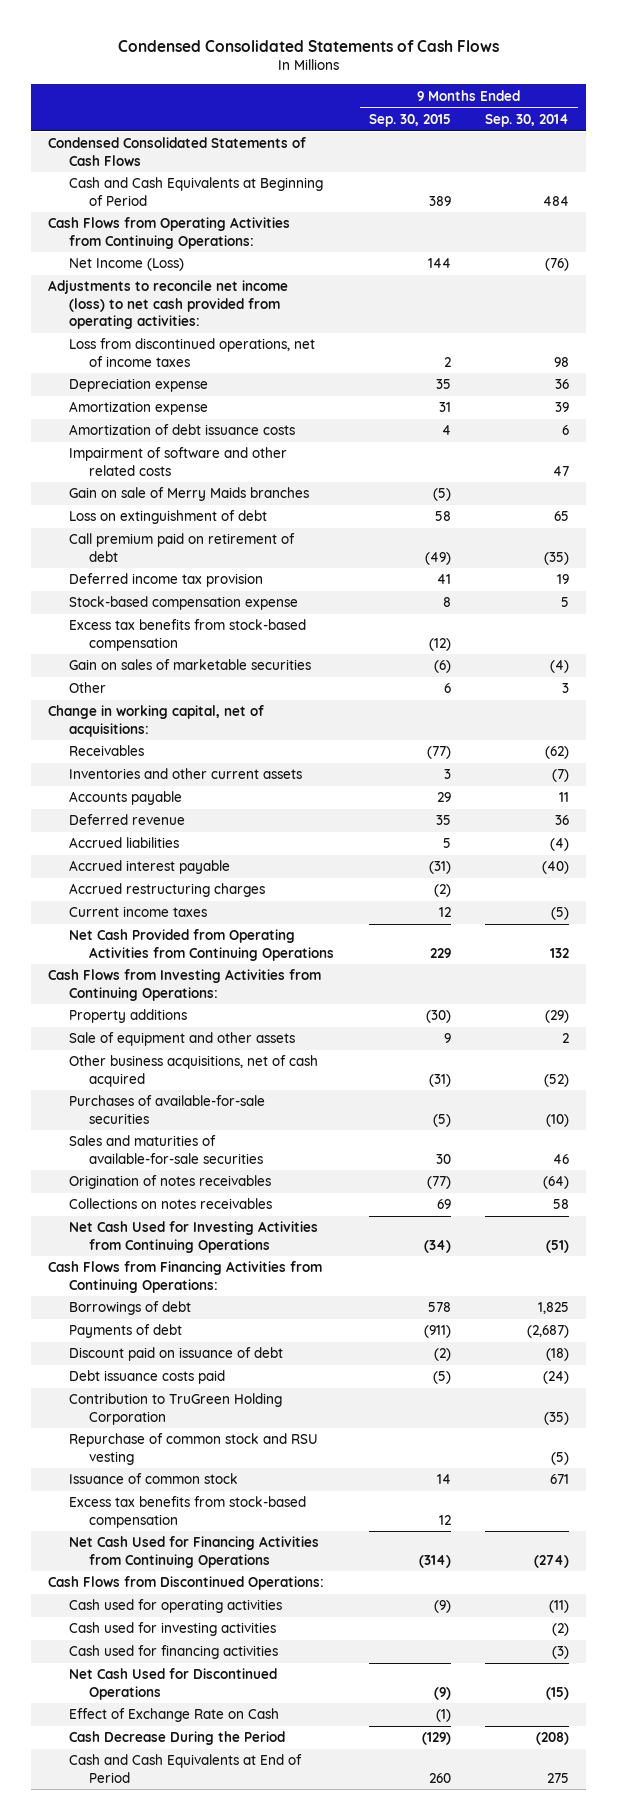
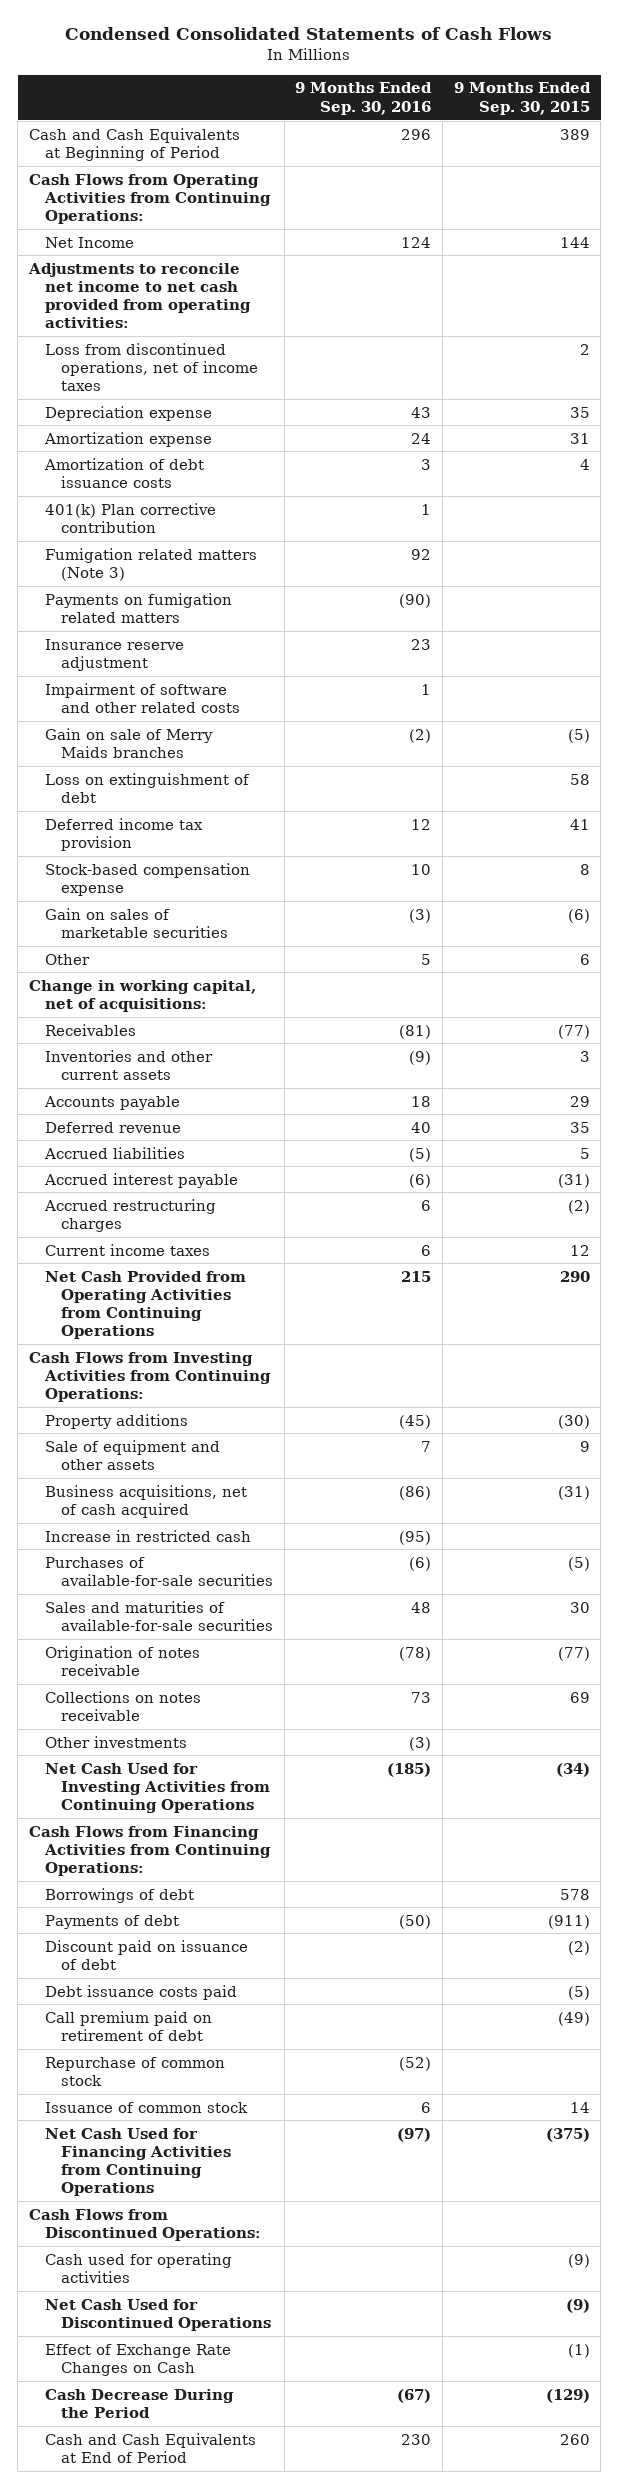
[485,113,570,127] Sep. 30, 2014 -> none
none -> [295,82,433,115] 9 Months Ended Sep. 30, 2016
[48,137,307,166] Condensed Consolidated Statements of Cash Flows -> none
[68,258,184,272] Net Income (Loss) -> [44,236,134,248] Net Income
[48,280,289,329] Adjustments to reconcile net income (loss) to net cash provided from operating activities: -> [27,262,251,329] Adjustments to reconcile net income to net cash provided from operating activities:
none -> [44,502,216,533] 401(k) Plan corrective contribution
none -> [44,547,257,581] Fumigation related matters (Note 3)
none -> [44,592,232,623] Payments on fumigation related matters
none -> [44,638,184,671] Insurance reserve adjustment
[68,619,306,651] Excess tax benefits from stock-based compensation -> none
[429,947,451,958] 229 -> [559,1270,590,1282] 290
[68,1055,318,1087] Other business acquisitions, net of cash acquired -> [44,1484,247,1518] Business acquisitions, net of cash acquired
none -> [44,1529,251,1542] Increase in restricted cash
[68,1175,271,1190] Origination of notes receivables -> [44,1645,200,1676] Origination of notes receivable
[68,1198,272,1210] Collections on notes receivables -> [44,1690,201,1721] Collections on notes receivable
none -> [44,1735,187,1748] Other investments
[68,1393,282,1425] Contribution to TruGreen Holding Corporation -> none
[68,533,295,562] Call premium paid on retirement of debt -> [44,2010,212,2041] Call premium paid on retirement of debt
[68,1433,318,1465] Repurchase of common stock and RSU vesting -> [44,2056,225,2086] Repurchase of common stock
[68,1496,306,1528] Excess tax benefits from stock-based compensation -> none
[418,1554,451,1568] (314) -> [545,2127,590,2142] (375)
[68,1622,276,1637] Cash used for investing activities -> none
[68,1645,278,1660] Cash used for financing activities -> none
[68,1708,279,1723] Effect of Exchange Rate on Cash -> [44,2343,231,2376] Effect of Exchange Rate Changes on Cash

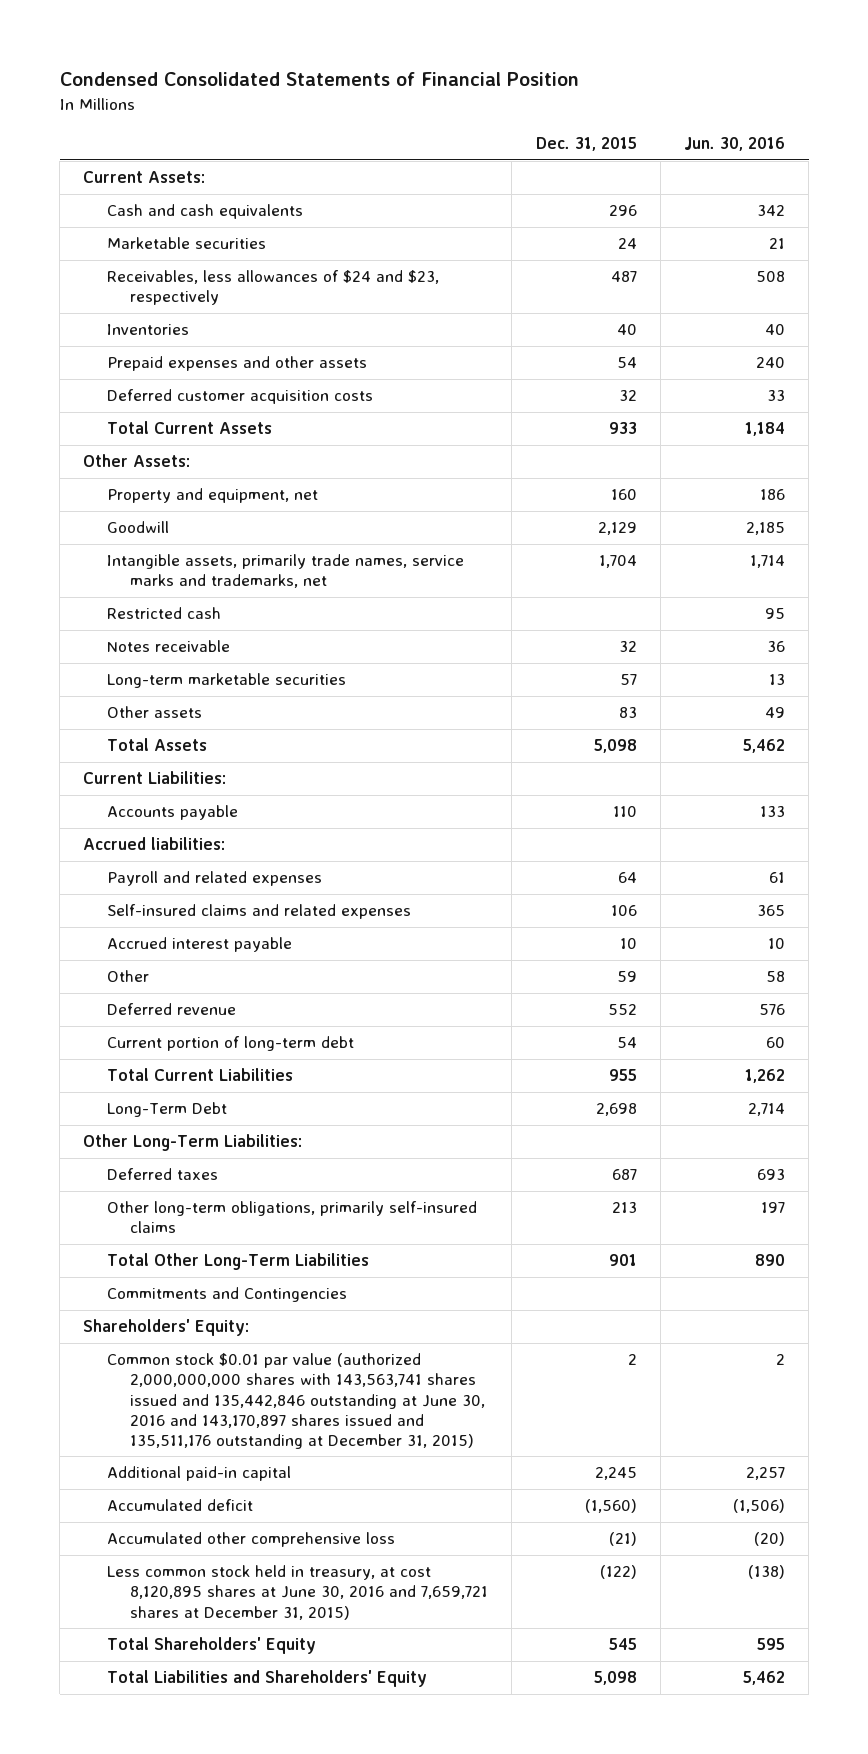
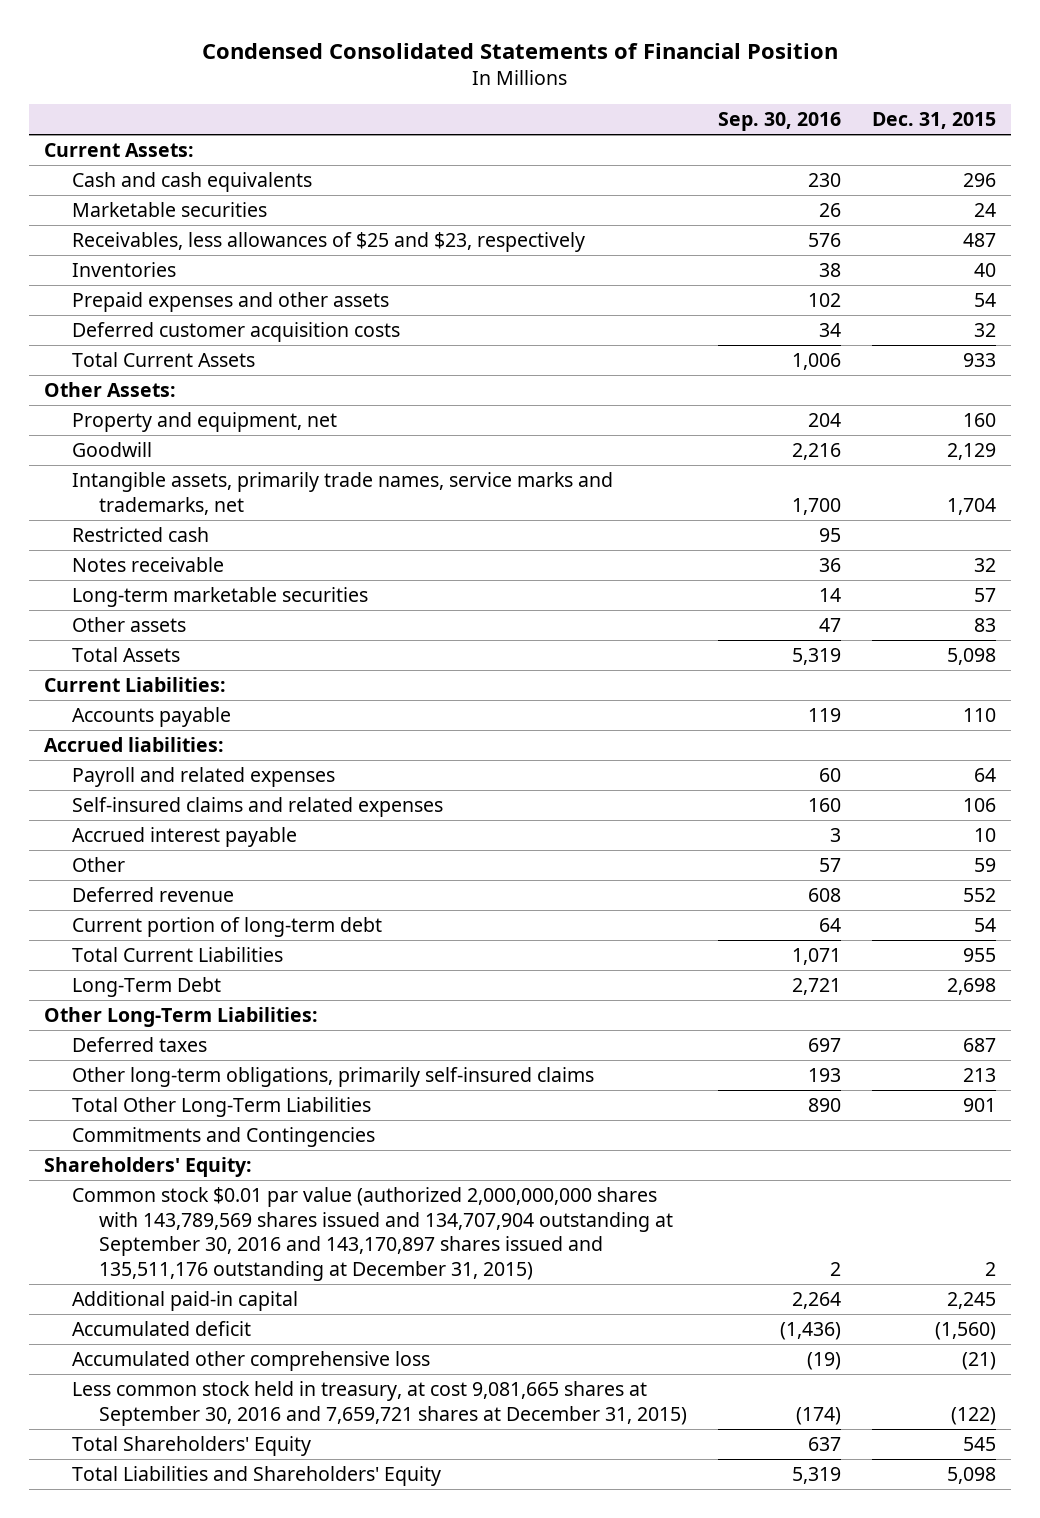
[684,137,786,152] Jun. 30, 2016 -> none
none -> [717,112,841,132] Sep. 30, 2016
[106,270,439,306] Receivables, less allowances of $24 and $23, respectively -> [71,231,585,252] Receivables, less allowances of $25 and $23, respectively
[106,1353,486,1449] Common stock $0.01 par value (authorized 2,000,000,000 shares with 143,563,741 shares issued and 135,442,846 outstanding at June 30, 2016 and 143,170,897 shares issued and 135,511,176 outstanding at December 31, 2015) -> [71,1186,674,1281] Common stock $0.01 par value (authorized 2,000,000,000 shares with 143,789,569 shares issued and 134,707,904 outstanding at September 30, 2016 and 143,170,897 shares issued and 135,511,176 outstanding at December 31, 2015)
[106,1565,489,1620] Less common stock held in treasury, at cost 8,120,895 shares at June 30, 2016 and 7,659,721 shares at December 31, 2015) -> [71,1380,688,1426] Less common stock held in treasury, at cost 9,081,665 shares at September 30, 2016 and 7,659,721 shares at December 31, 2015)

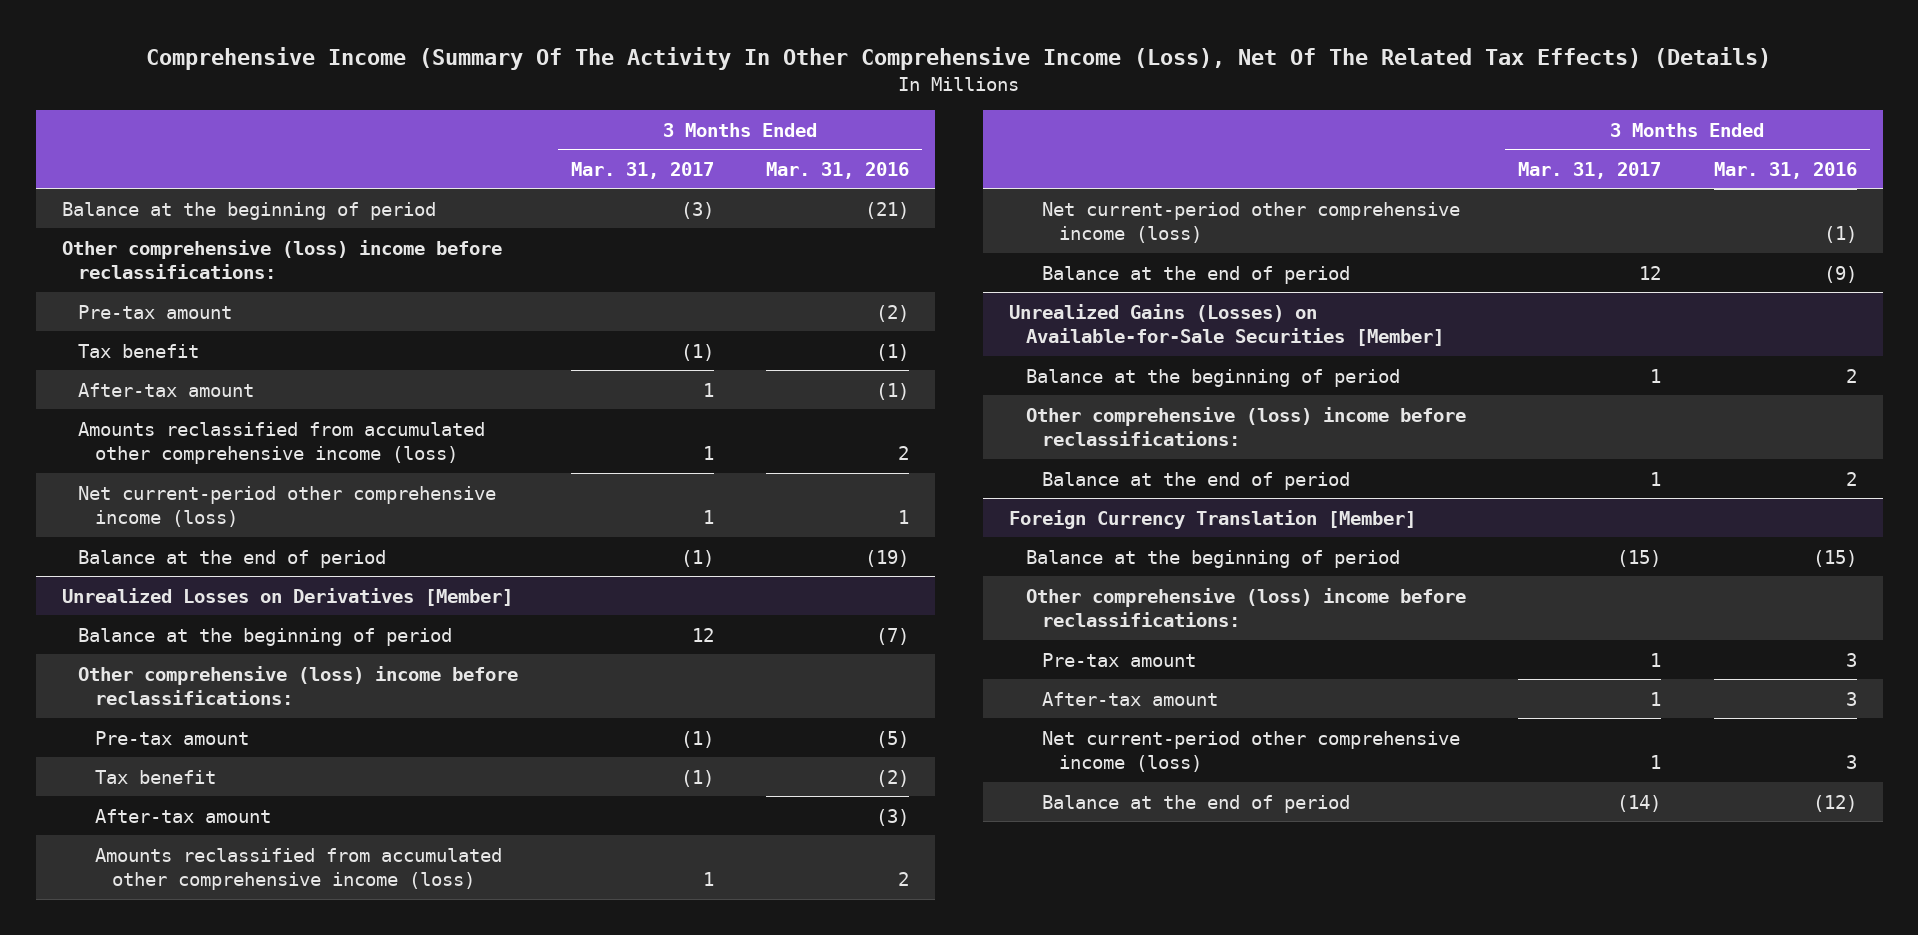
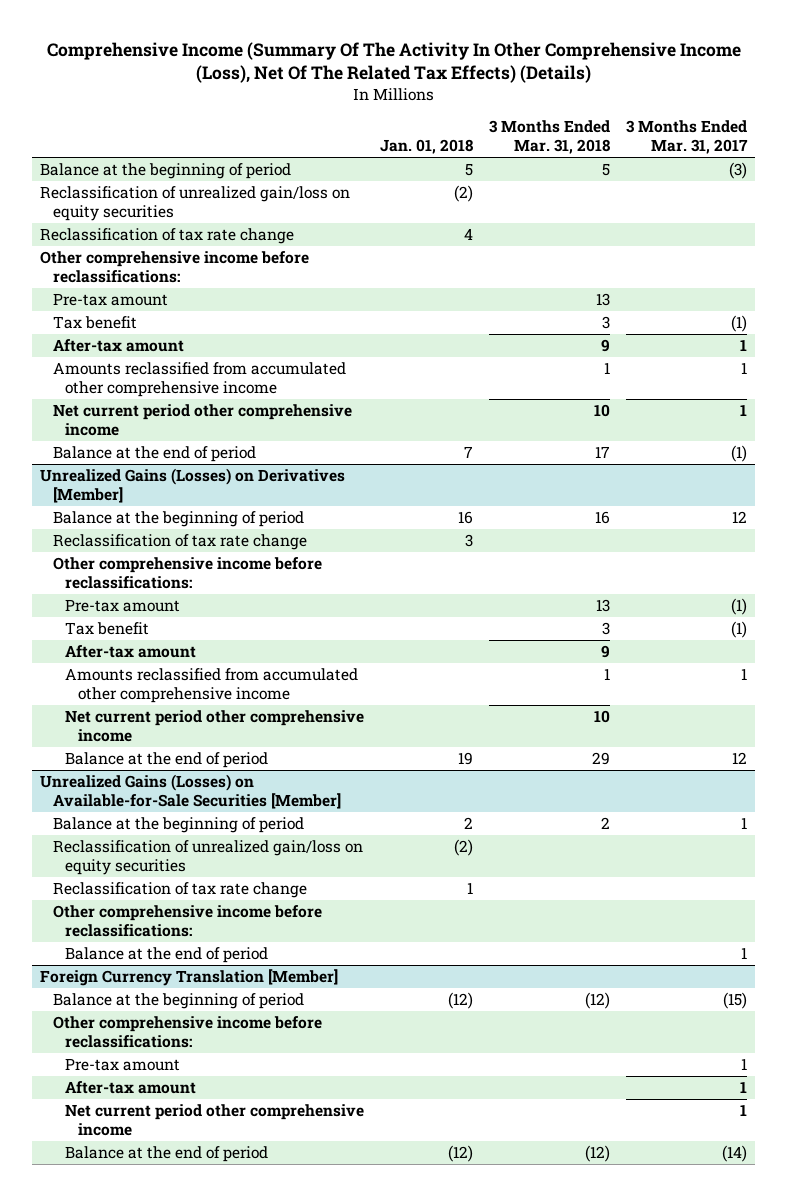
[766,161,910,179] Mar. 31, 2016 -> none
none -> [380,139,474,155] Jan. 01, 2018
none -> [489,120,611,155] 3 Months Ended Mar. 31, 2018
none -> [39,186,350,221] Reclassification of unrealized gain/loss on equity securities
none -> [39,228,294,245] Reclassification of tax rate change
[61,239,502,280] Other comprehensive (loss) income before reclassifications: -> [39,251,309,283] Other comprehensive income before reclassifications:
[78,421,486,465] Amounts reclassified from accumulated other comprehensive income (loss) -> [52,362,346,397] Amounts reclassified from accumulated other comprehensive income
[78,485,497,528] Net current-period other comprehensive income (loss) -> [52,404,352,436] Net current period other comprehensive income
[61,587,513,606] Unrealized Losses on Derivatives [Member] -> [39,468,345,503] Unrealized Gains (Losses) on Derivatives [Member]
none -> [52,534,307,551] Reclassification of tax rate change
[78,665,519,706] Other comprehensive (loss) income before reclassifications: -> [52,557,322,589] Other comprehensive income before reclassifications:
[95,847,503,891] Amounts reclassified from accumulated other comprehensive income (loss) -> [65,668,359,703] Amounts reclassified from accumulated other comprehensive income
[1042,201,1461,244] Net current-period other comprehensive income (loss) -> [65,710,365,742] Net current period other comprehensive income
none -> [52,840,363,875] Reclassification of unrealized gain/loss on equity securities
none -> [52,882,307,899] Reclassification of tax rate change
[1025,406,1466,447] Other comprehensive (loss) income before reclassifications: -> [52,905,322,937] Other comprehensive income before reclassifications:
[1025,587,1466,628] Other comprehensive (loss) income before reclassifications: -> [52,1016,322,1048] Other comprehensive income before reclassifications:
[1042,730,1461,773] Net current-period other comprehensive income (loss) -> [65,1104,365,1136] Net current period other comprehensive income

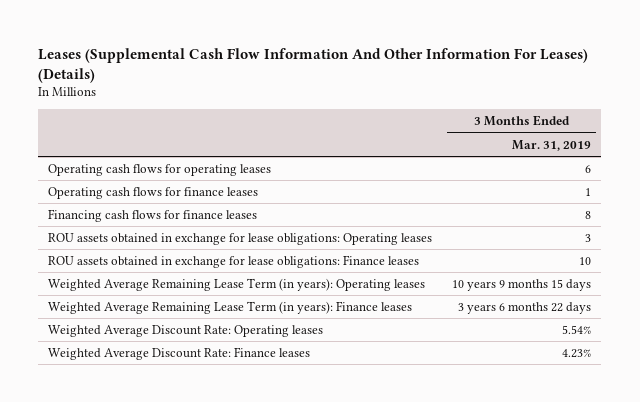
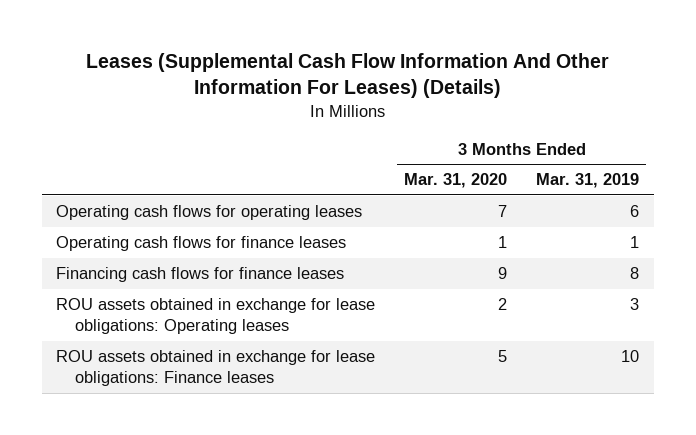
none -> [404,173,508,189] Mar. 31, 2020
[48,277,426,291] Weighted Average Remaining Lease Term (in years): Operating leases -> none
[48,300,413,314] Weighted Average Remaining Lease Term (in years): Finance leases -> none
[48,324,324,337] Weighted Average Discount Rate: Operating leases -> none
[48,346,311,360] Weighted Average Discount Rate: Finance leases -> none

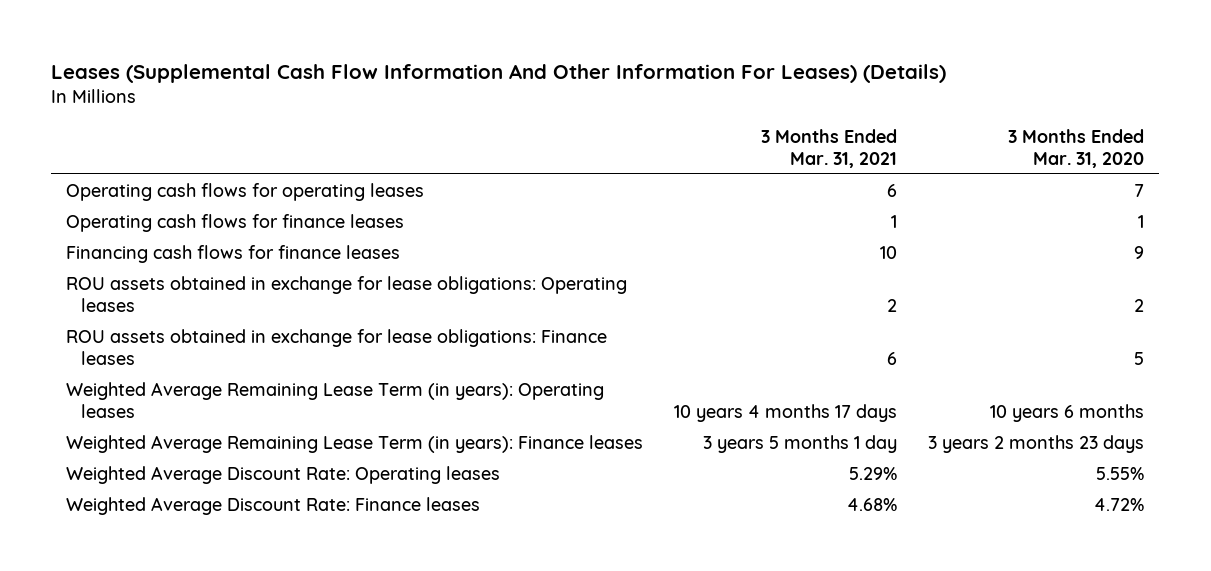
[536,173,640,189] Mar. 31, 2019 -> none
none -> [761,129,898,168] 3 Months Ended Mar. 31, 2021
none -> [66,382,605,418] Weighted Average Remaining Lease Term (in years): Operating leases
none -> [66,435,644,454] Weighted Average Remaining Lease Term (in years): Finance leases
none -> [66,466,501,485] Weighted Average Discount Rate: Operating leases
none -> [66,497,481,516] Weighted Average Discount Rate: Finance leases

